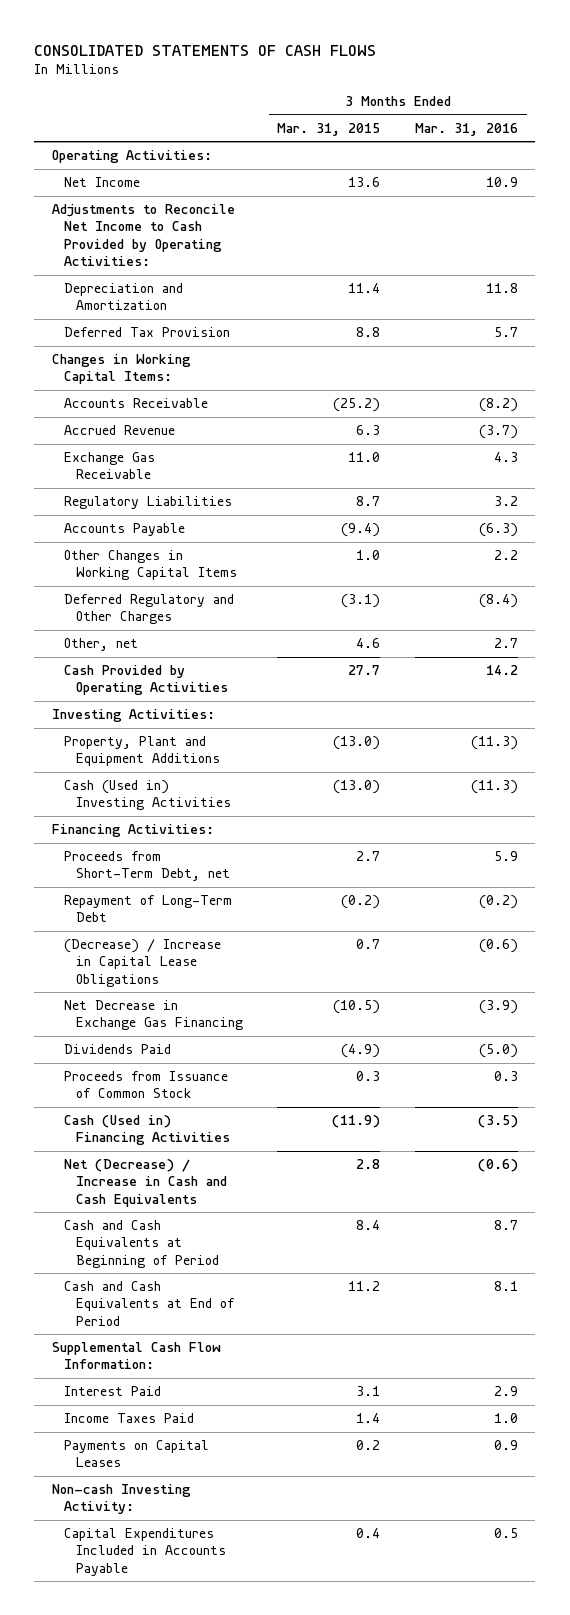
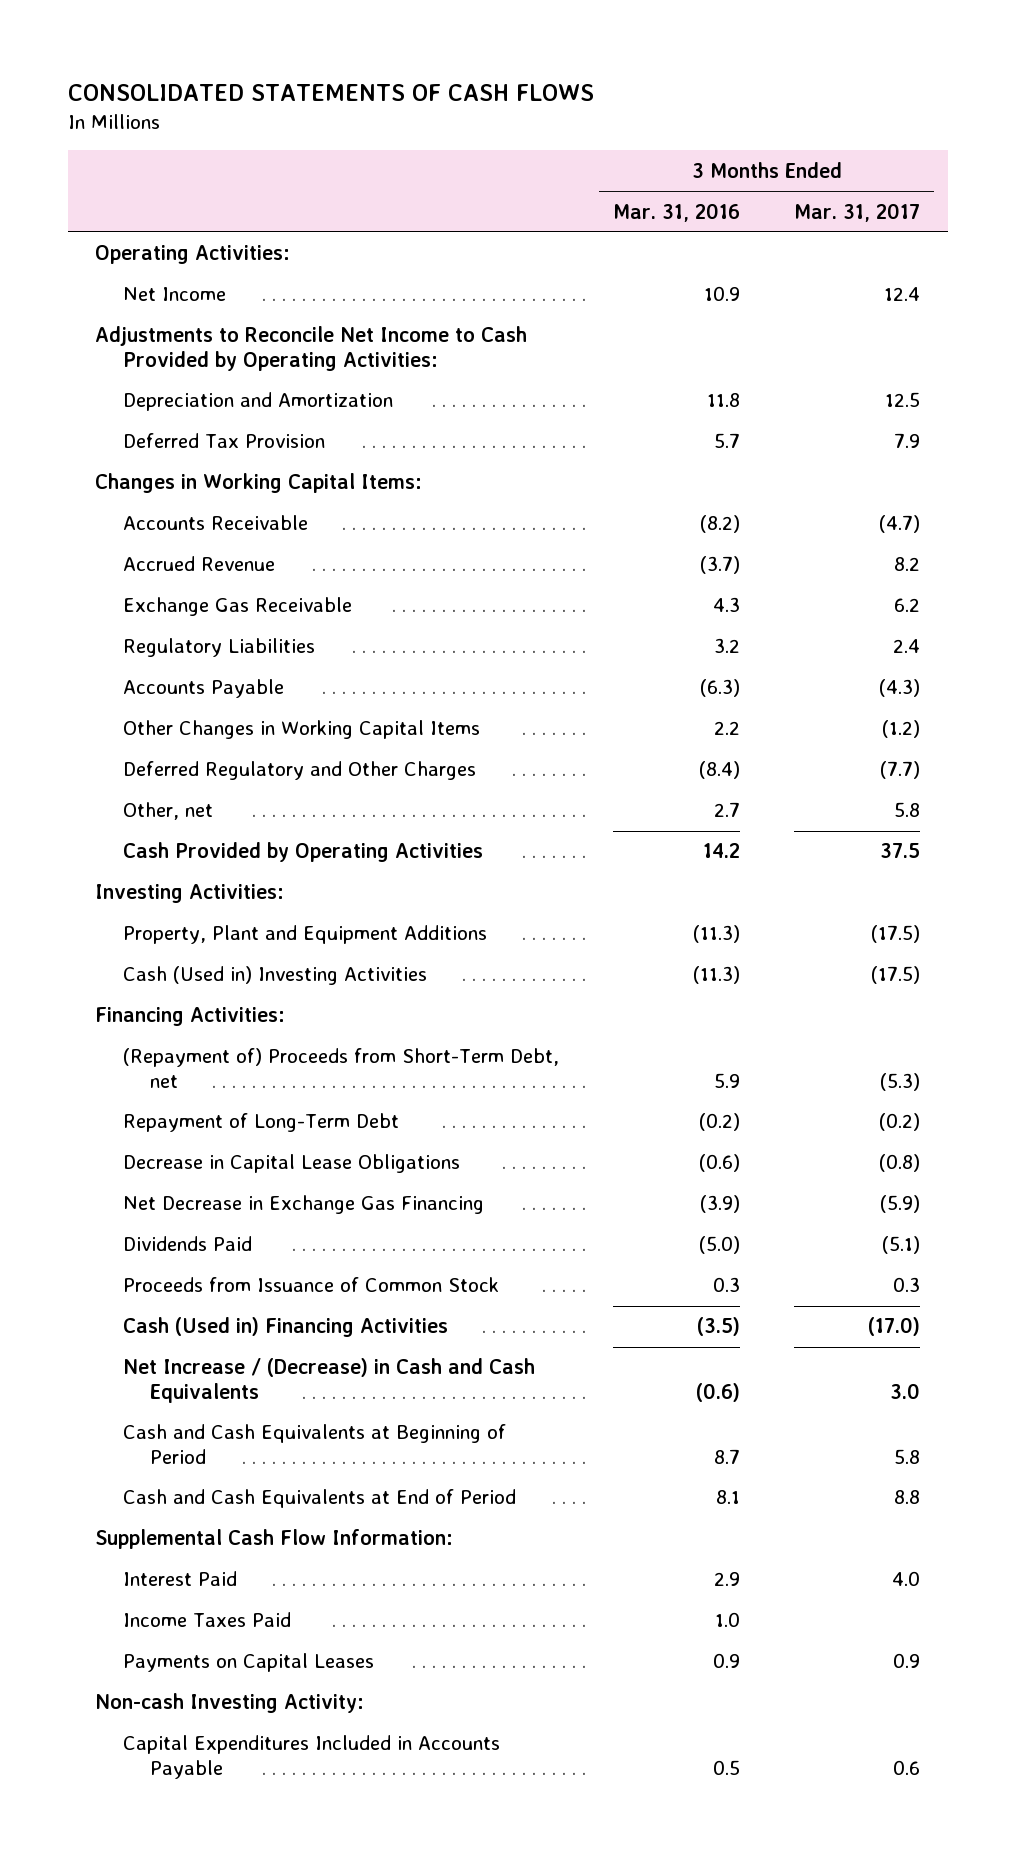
[277,122,381,136] Mar. 31, 2015 -> none
none -> [794,202,921,222] Mar. 31, 2017
[63,851,230,882] Proceeds from Short-Term Debt, net -> [122,1048,559,1088] (Repayment of) Proceeds from Short-Term Debt, net
[63,939,221,987] (Decrease) / Increase in Capital Lease Obligations -> [122,1154,460,1174] Decrease in Capital Lease Obligations
[63,1159,227,1207] Net (Decrease) / Increase in Cash and Cash Equivalents -> [122,1358,535,1403] Net Increase / (Decrease) in Cash and Cash Equivalents

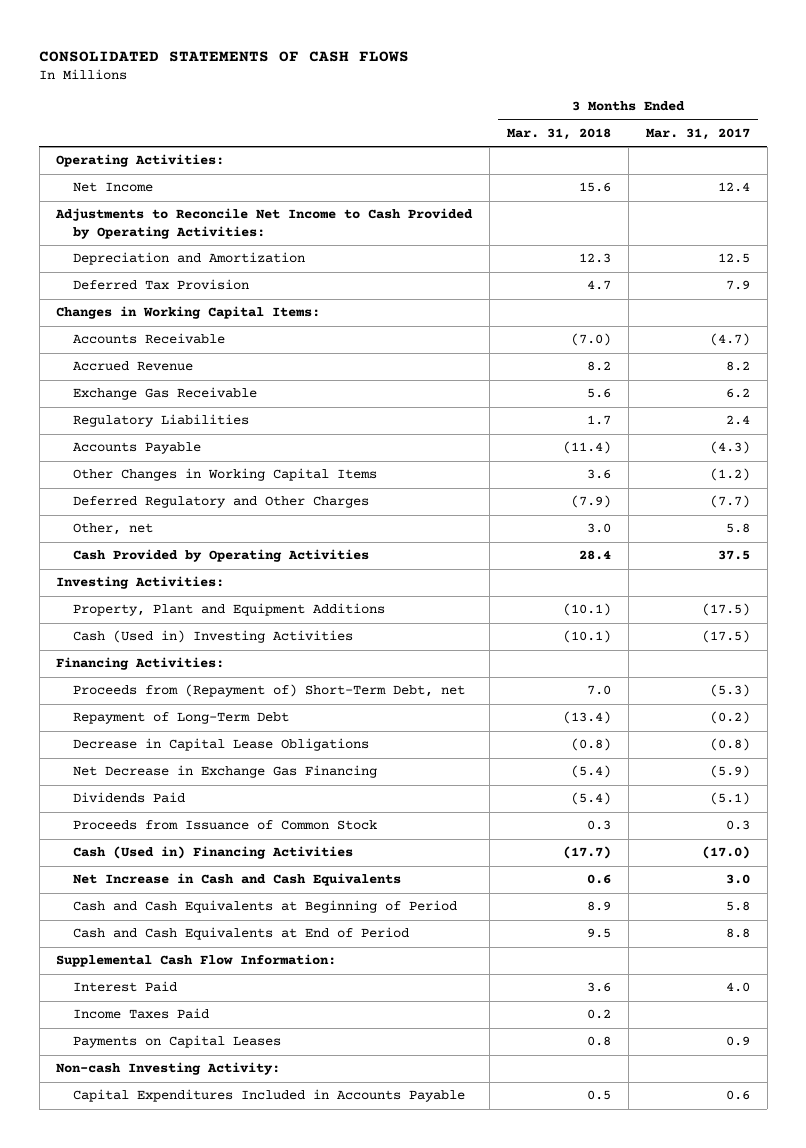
[612,202,740,222] Mar. 31, 2016 -> none
none -> [507,127,612,140] Mar. 31, 2018
[122,1048,559,1088] (Repayment of) Proceeds from Short-Term Debt, net -> [73,684,466,698] Proceeds from (Repayment of) Short-Term Debt, net
[122,1358,535,1403] Net Increase / (Decrease) in Cash and Cash Equivalents -> [73,873,402,887] Net Increase in Cash and Cash Equivalents

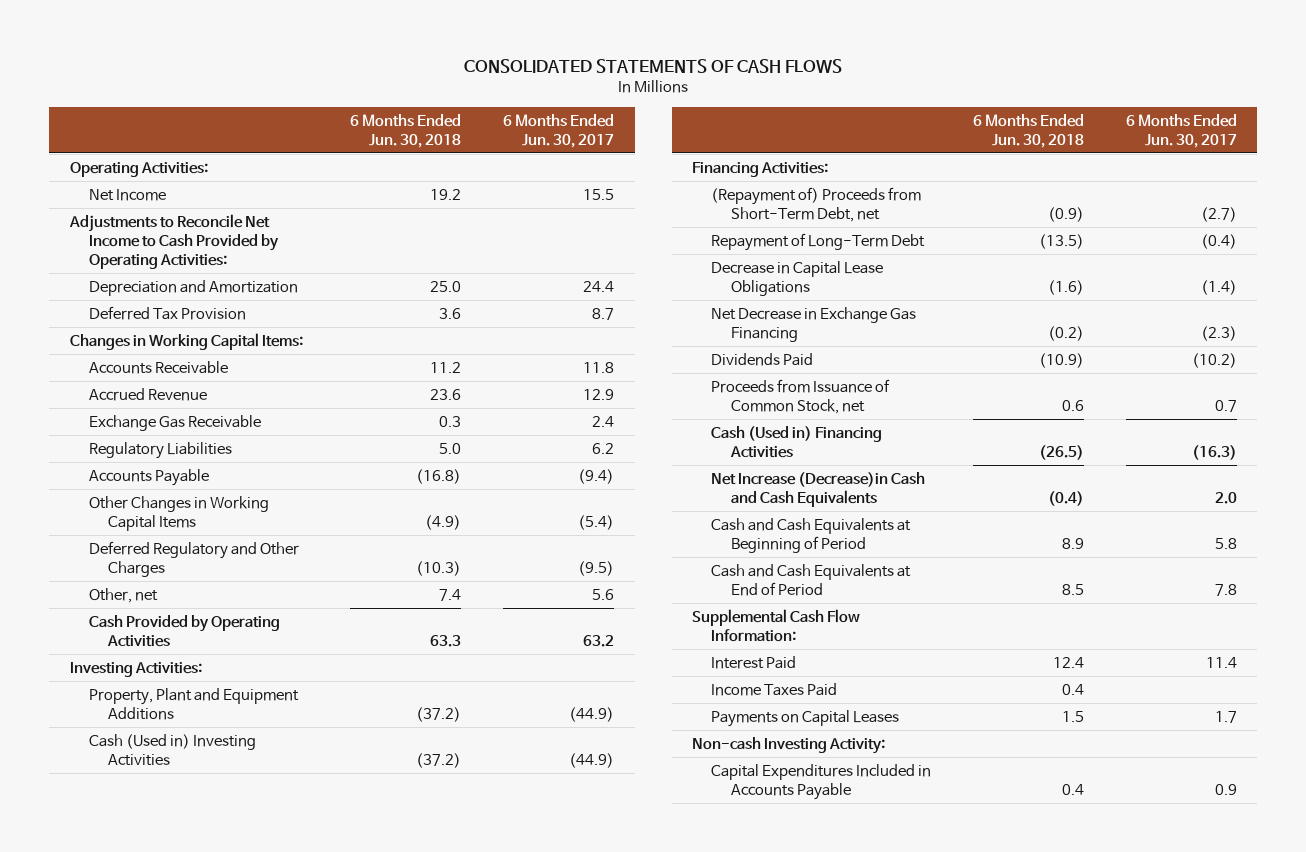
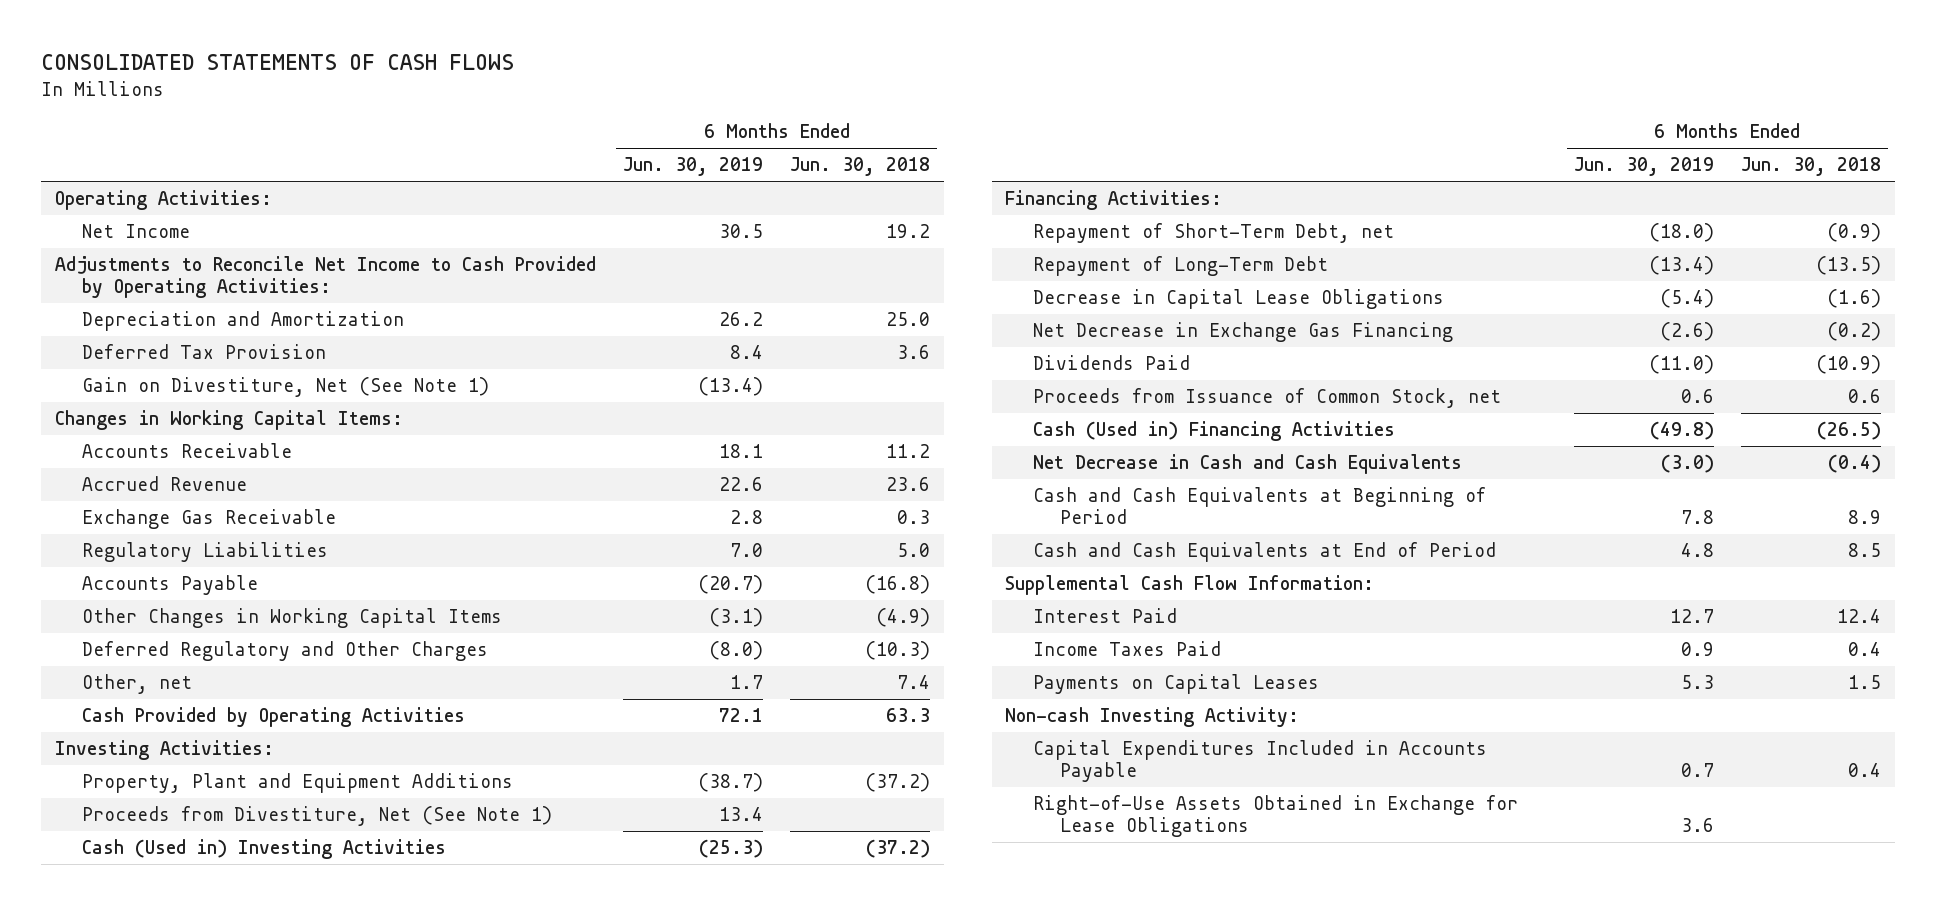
[502,113,614,148] 6 Months Ended Jun. 30, 2017 -> none
none -> [622,157,763,177] Jun. 30, 2019
none -> [82,377,490,398] Gain on Divestiture, Net (See Note 1)
none -> [82,806,553,827] Proceeds from Divestiture, Net (See Note 1)
[711,186,922,222] (Repayment of) Proceeds from Short-Term Debt, net -> [1032,223,1394,244] Repayment of Short-Term Debt, net
[711,471,926,507] Net Increase (Decrease)in Cash and Cash Equivalents -> [1032,454,1462,475] Net Decrease in Cash and Cash Equivalents
none -> [1032,795,1518,837] Right-of-Use Assets Obtained in Exchange for Lease Obligations

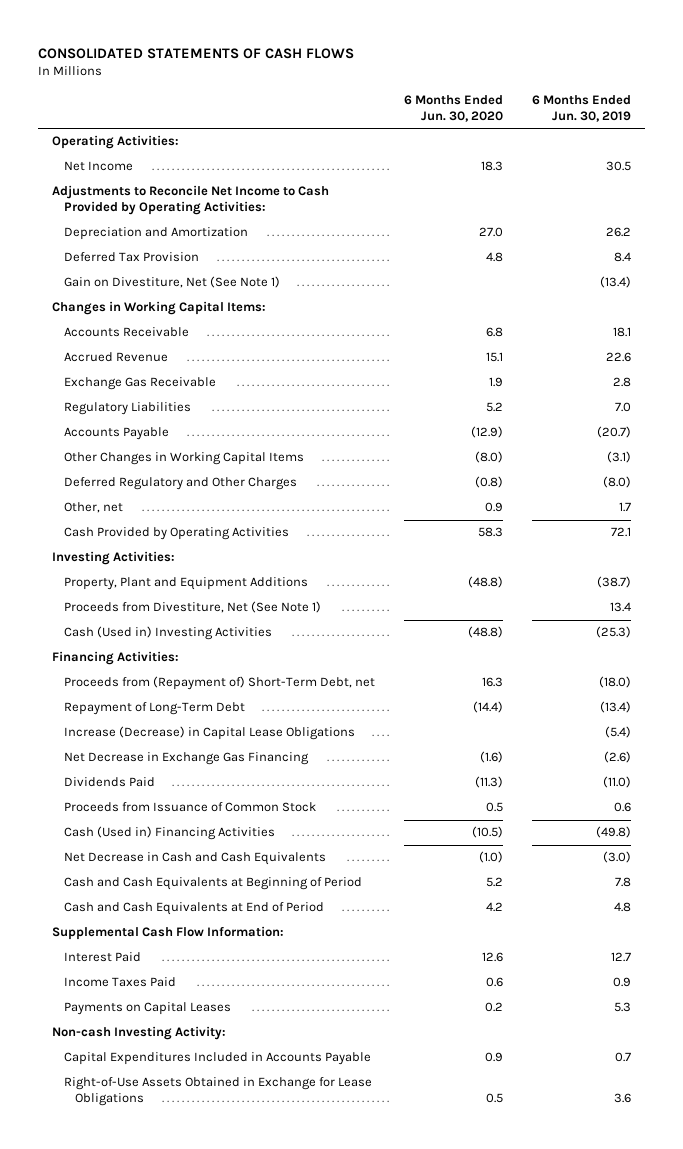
[790,157,931,177] Jun. 30, 2018 -> none
none -> [403,95,503,123] 6 Months Ended Jun. 30, 2020
[1032,223,1394,244] Repayment of Short-Term Debt, net -> [63,676,375,691] Proceeds from (Repayment of) Short-Term Debt, net
[1032,289,1444,310] Decrease in Capital Lease Obligations -> [63,726,355,741] Increase (Decrease) in Capital Lease Obligations
[1032,388,1501,409] Proceeds from Issuance of Common Stock, net -> [63,802,316,813] Proceeds from Issuance of Common Stock

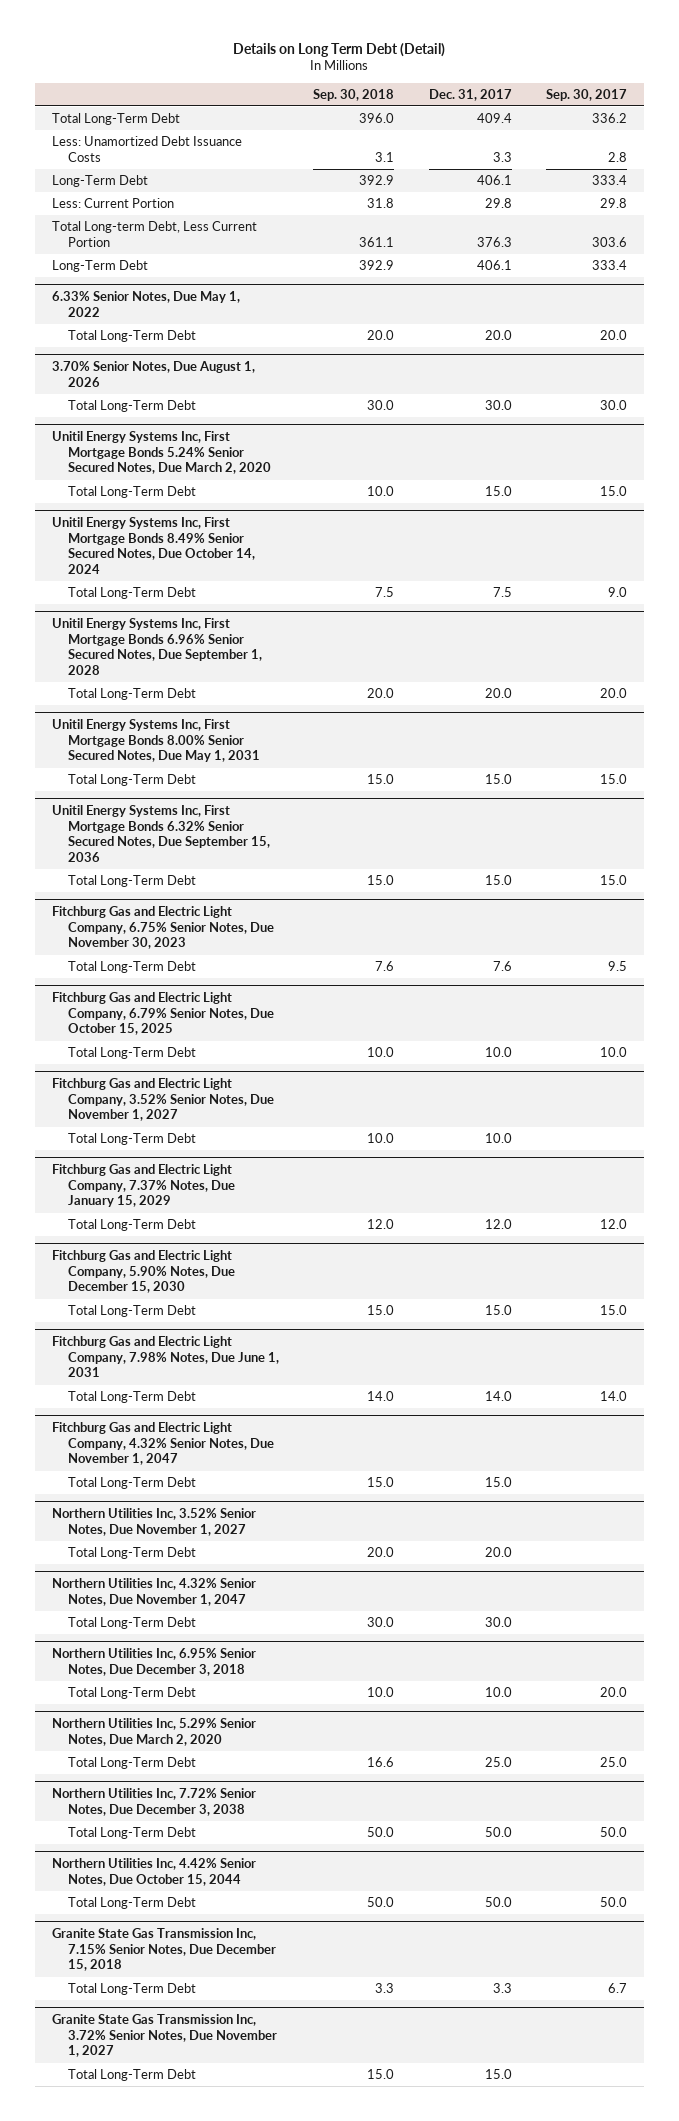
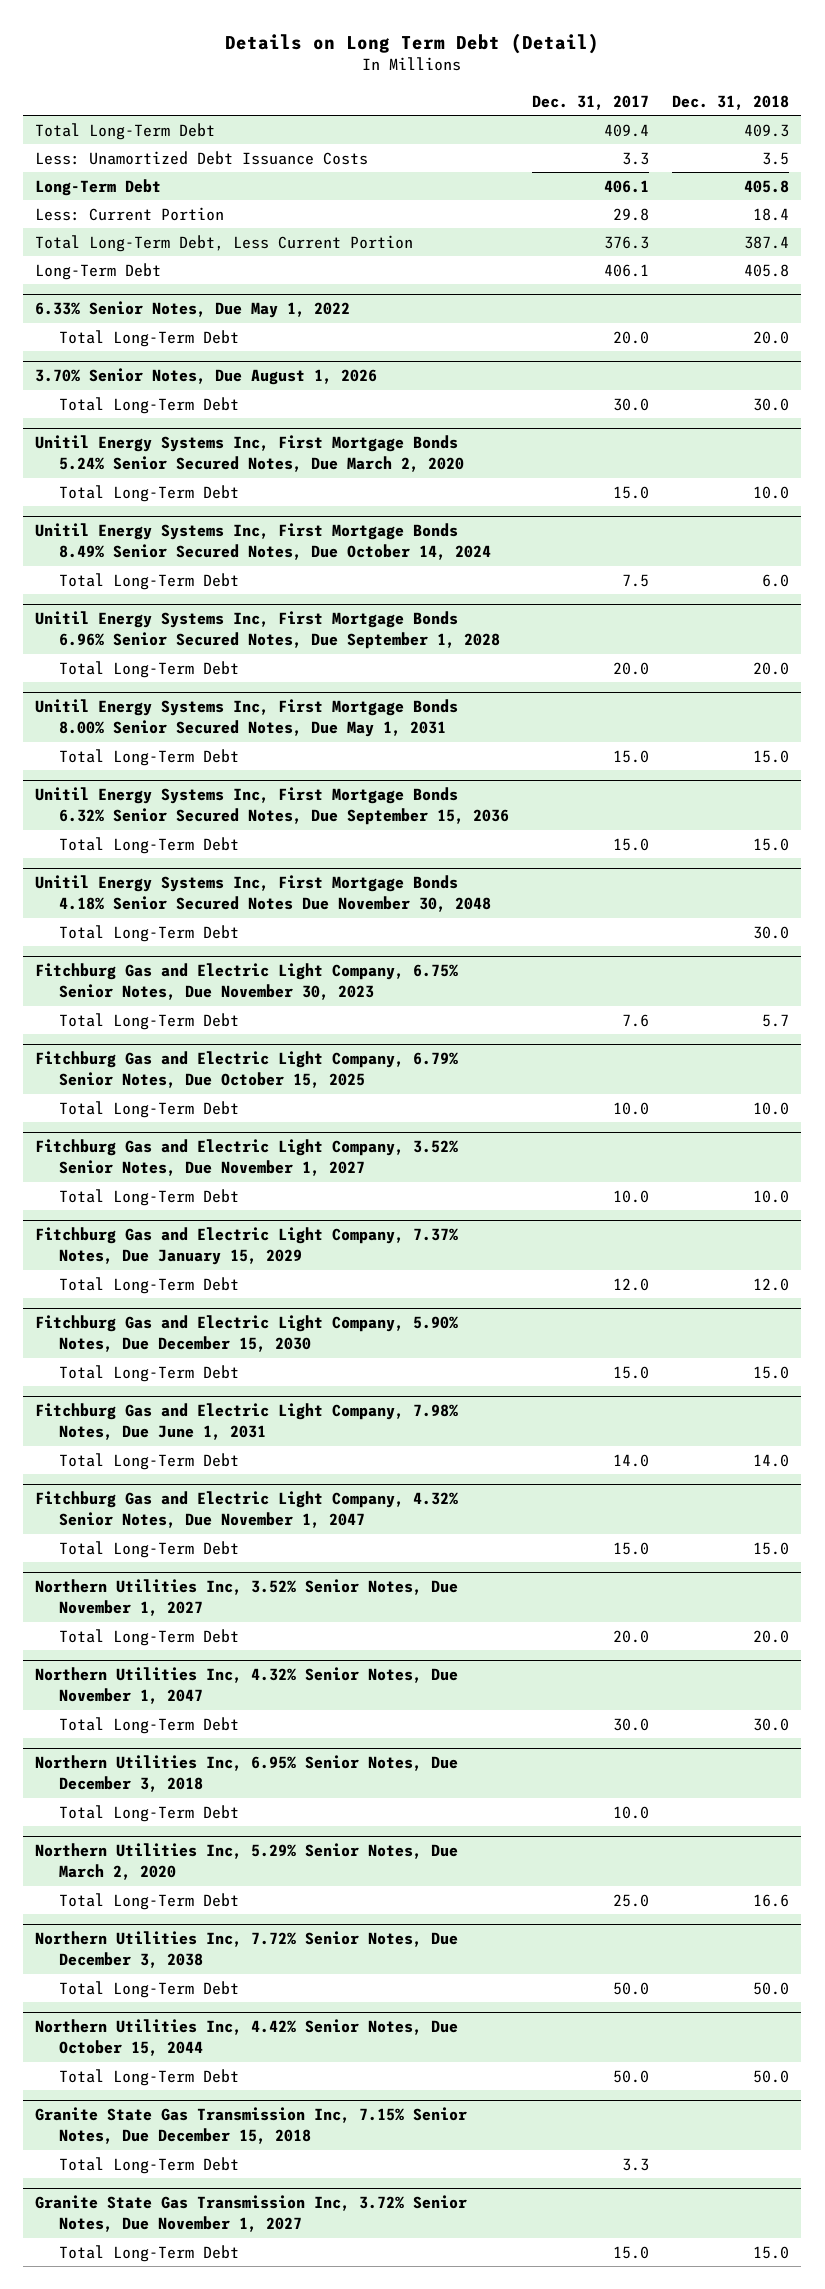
[313,88,395,101] Sep. 30, 2018 -> none
[545,88,627,101] Sep. 30, 2017 -> none
none -> [672,94,790,110] Dec. 31, 2018
[51,220,257,247] Total Long-term Debt, Less Current Portion -> [35,234,414,252] Total Long-Term Debt, Less Current Portion
none -> [35,875,491,913] Unitil Energy Systems Inc, First Mortgage Bonds 4.18% Senior Secured Notes Due November 30, 2048
none -> [58,924,239,942] Total Long-Term Debt

